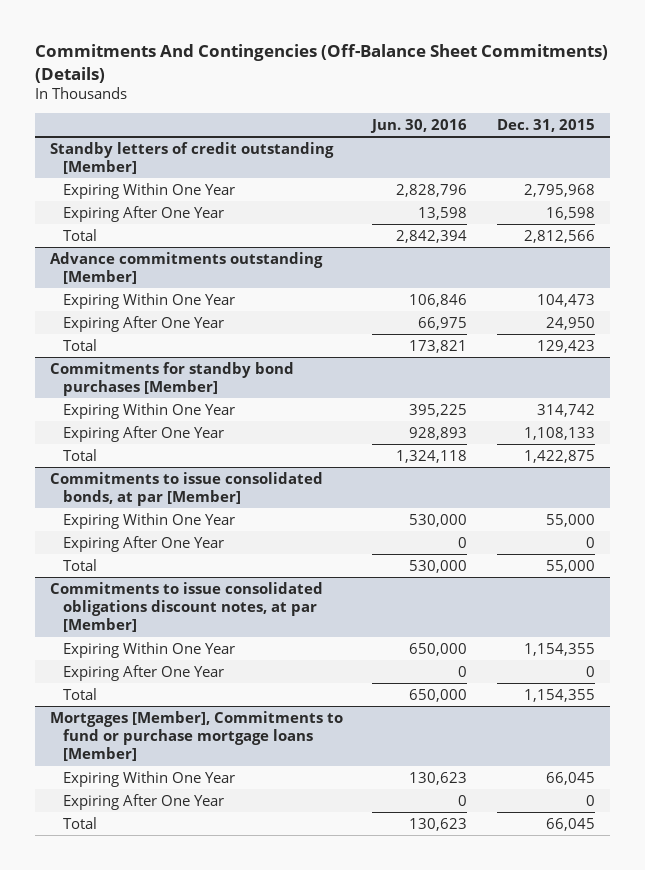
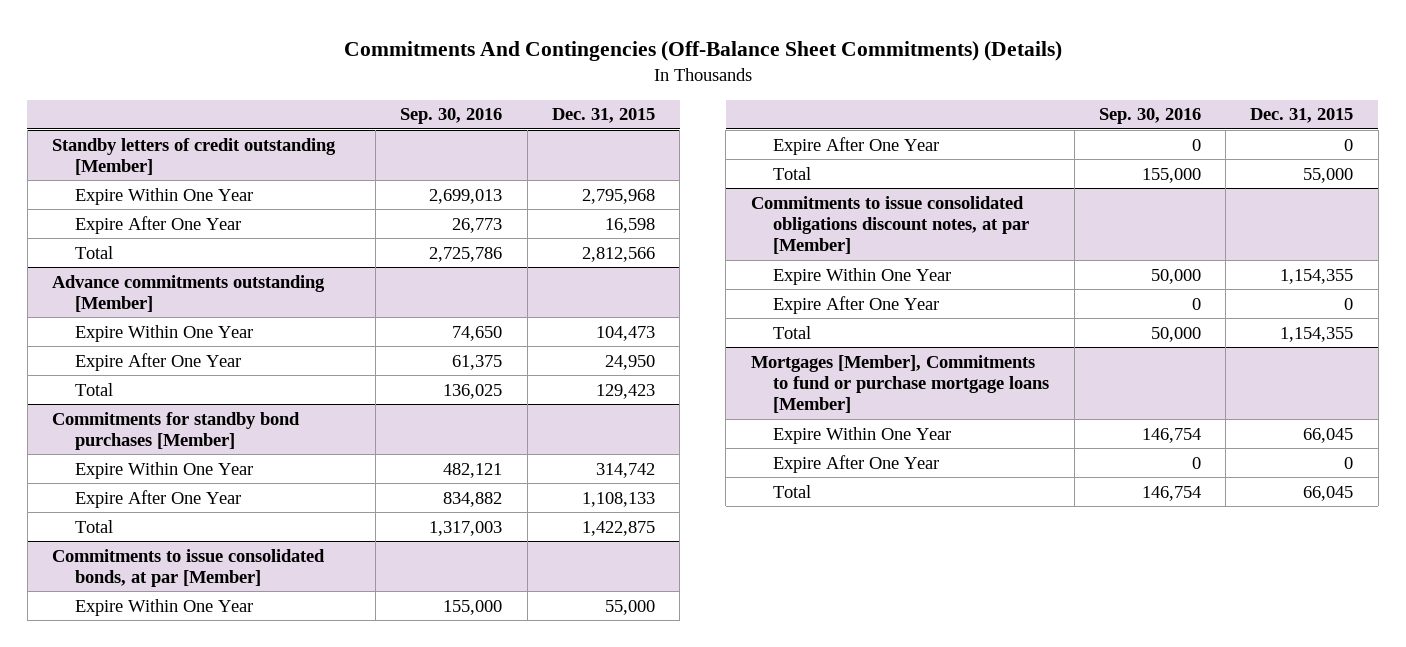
[370,118,468,133] Jun. 30, 2016 -> none
none -> [400,108,503,125] Sep. 30, 2016
[62,182,235,199] Expiring Within One Year -> [74,187,253,205] Expire Within One Year
[62,205,224,222] Expiring After One Year -> [74,215,241,234] Expire After One Year
[62,292,235,309] Expiring Within One Year -> [74,324,253,342] Expire Within One Year
[62,315,224,332] Expiring After One Year -> [74,352,241,371] Expire After One Year
[62,402,235,419] Expiring Within One Year -> [74,461,253,479] Expire Within One Year
[62,425,224,442] Expiring After One Year -> [74,489,241,508] Expire After One Year
[62,512,235,529] Expiring Within One Year -> [74,598,253,616] Expire Within One Year
[62,535,224,552] Expiring After One Year -> [773,136,940,155] Expire After One Year
[62,641,235,658] Expiring Within One Year -> [773,267,952,285] Expire Within One Year
[62,664,224,681] Expiring After One Year -> [773,295,940,314] Expire After One Year
[62,770,235,787] Expiring Within One Year -> [773,426,952,444] Expire Within One Year
[62,793,224,810] Expiring After One Year -> [773,454,940,473] Expire After One Year

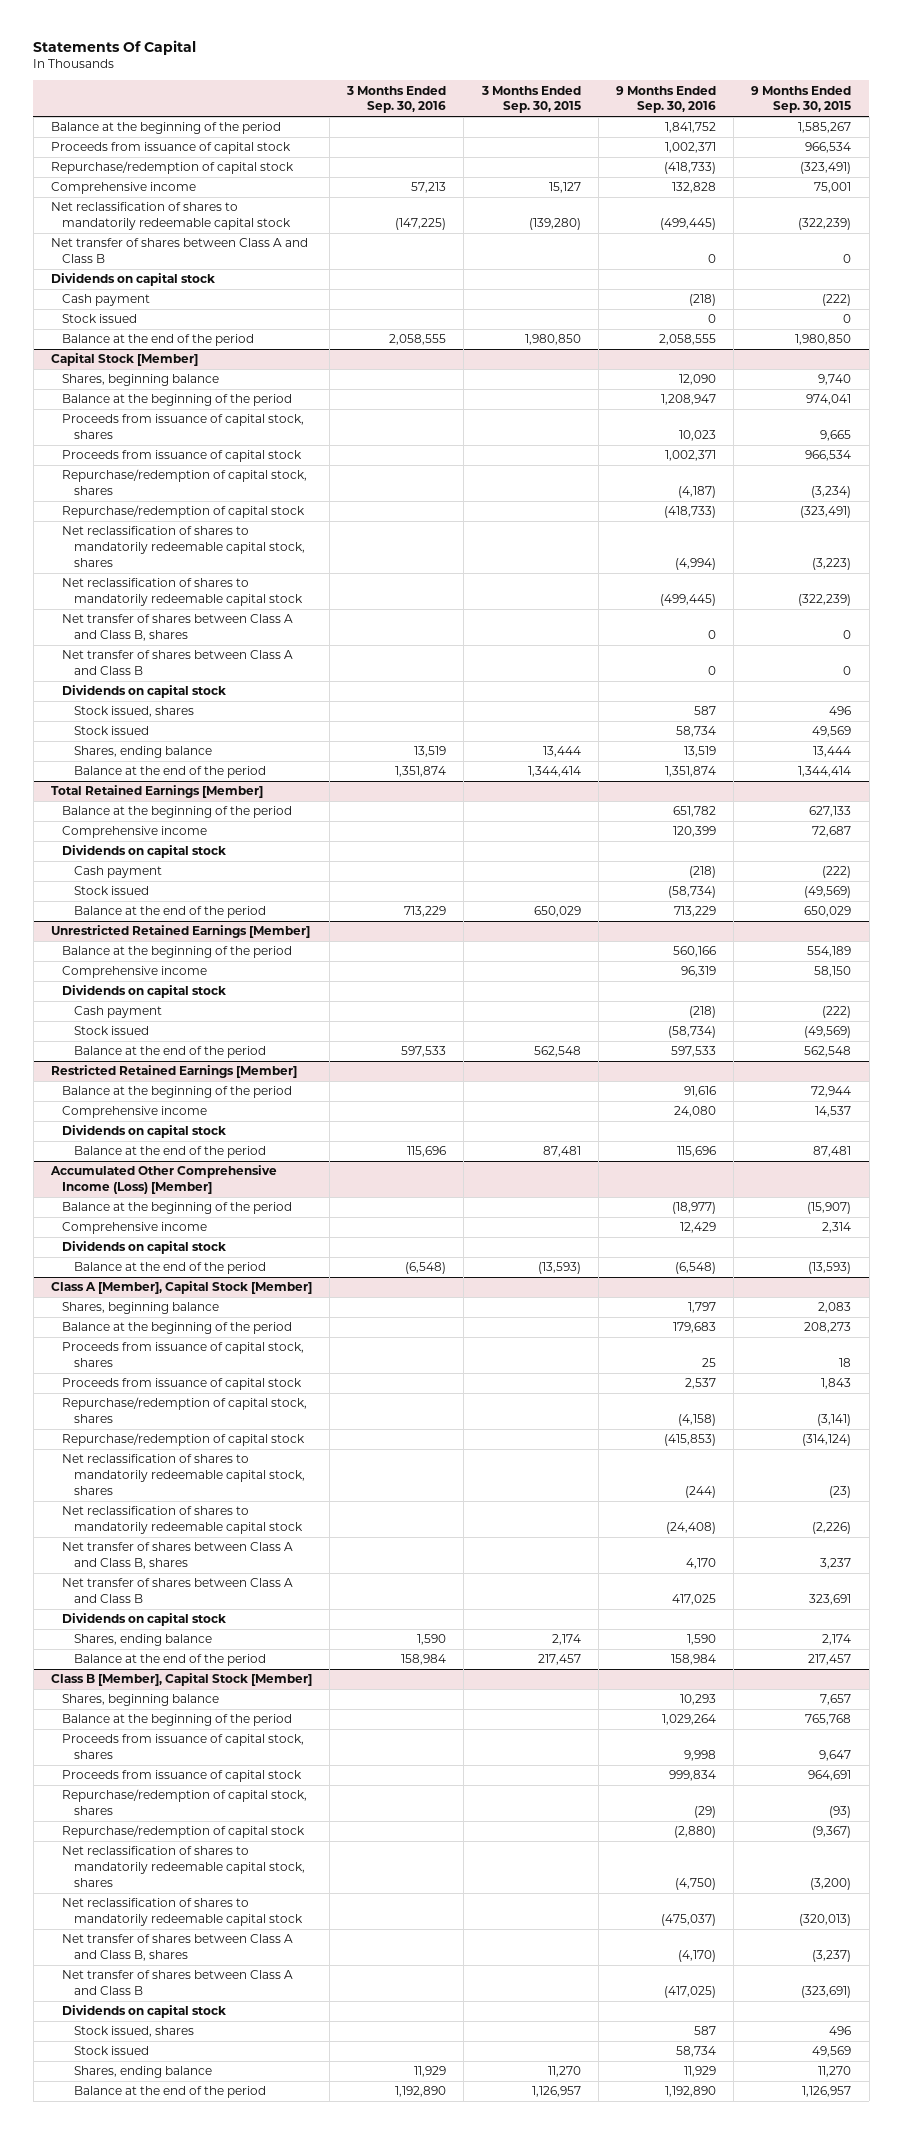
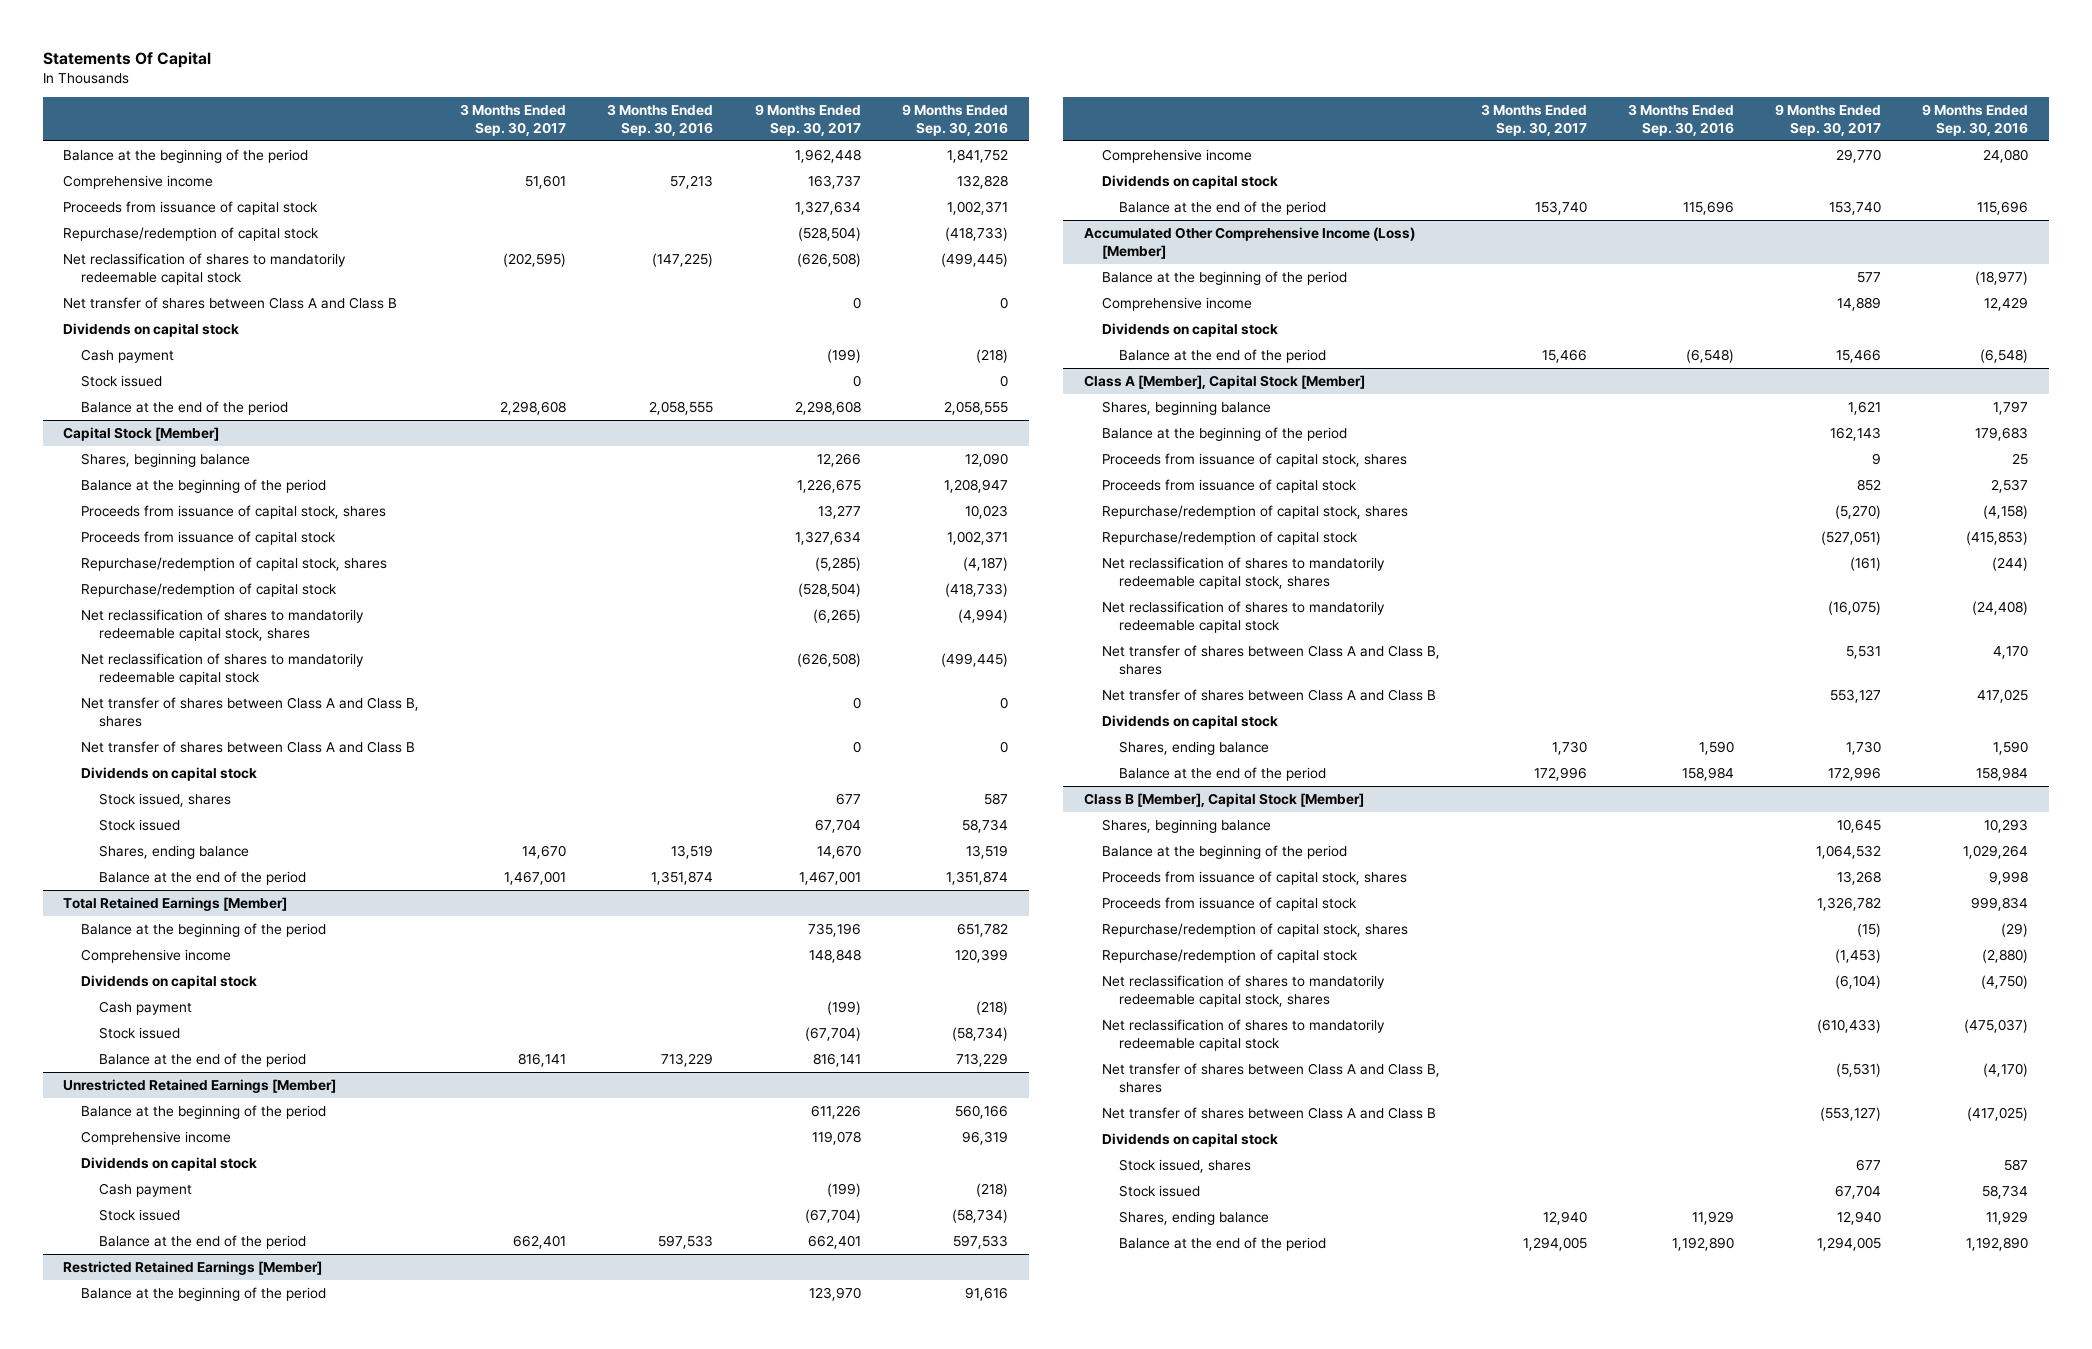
[480,85,581,114] 3 Months Ended Sep. 30, 2015 -> none
[751,85,852,114] 9 Months Ended Sep. 30, 2015 -> none
none -> [460,103,567,136] 3 Months Ended Sep. 30, 2017
none -> [754,103,861,136] 9 Months Ended Sep. 30, 2017
[50,182,196,195] Comprehensive income -> [63,174,214,189] Comprehensive income

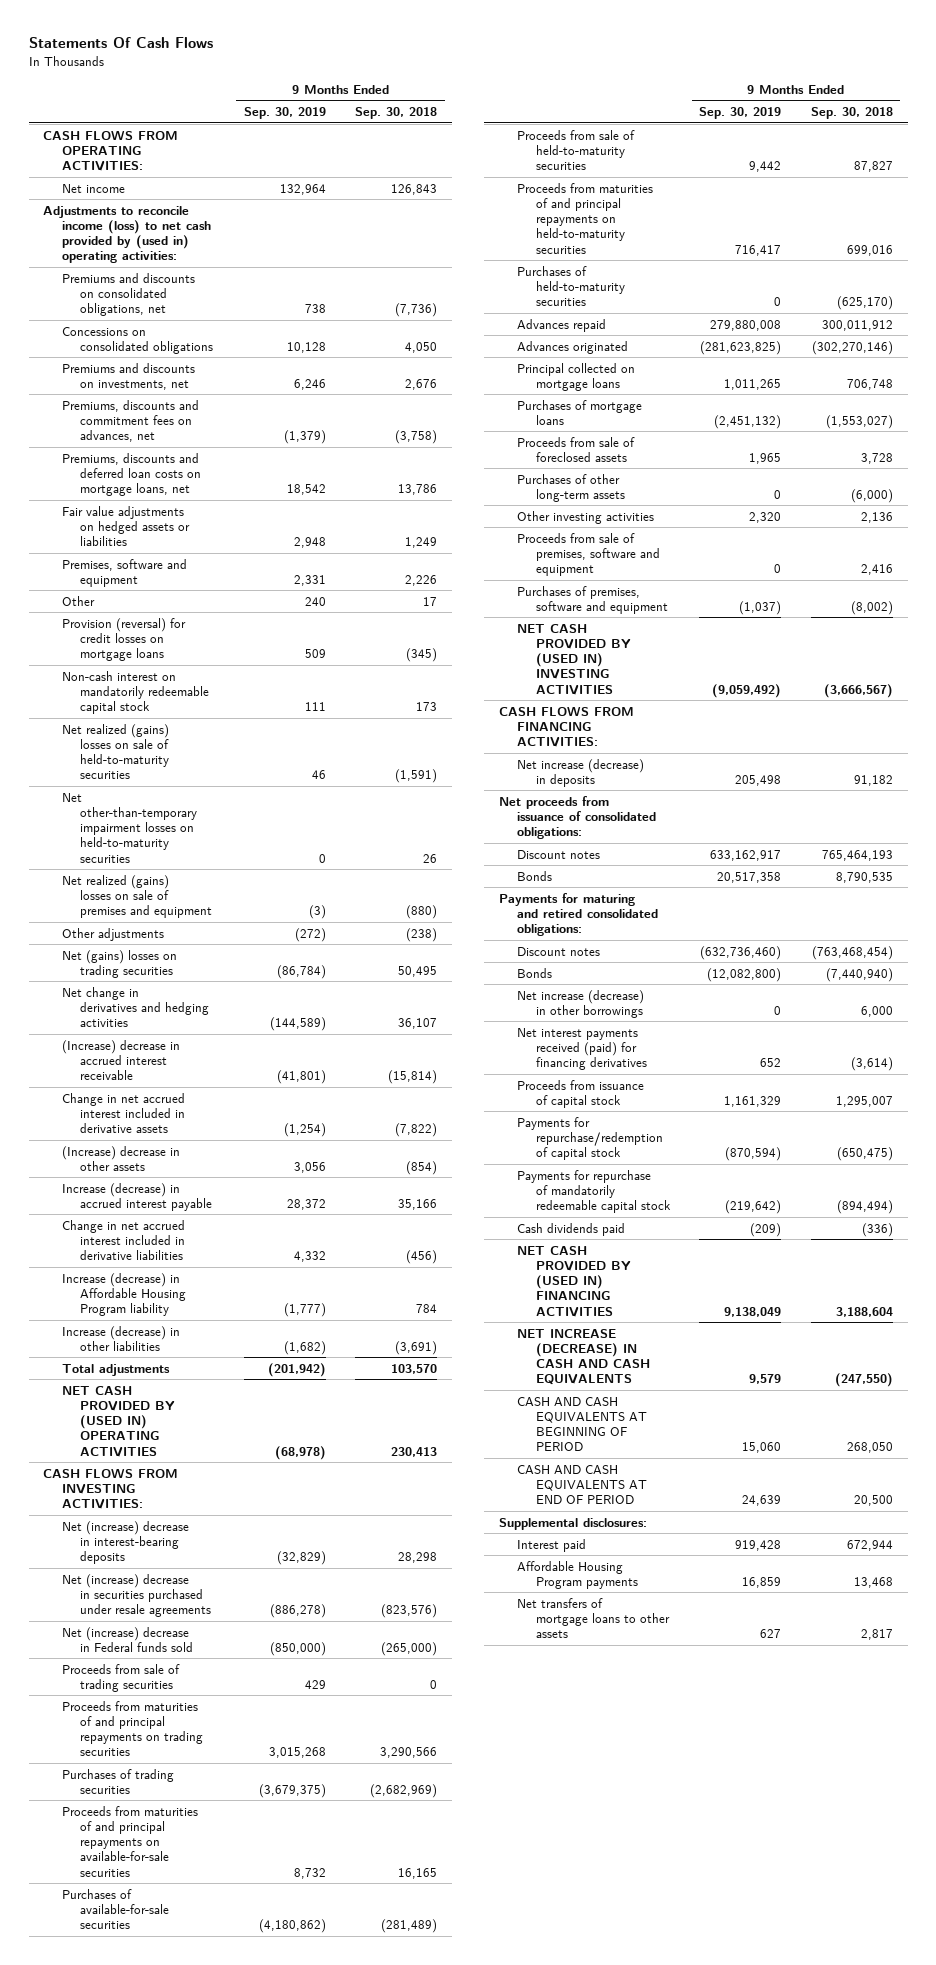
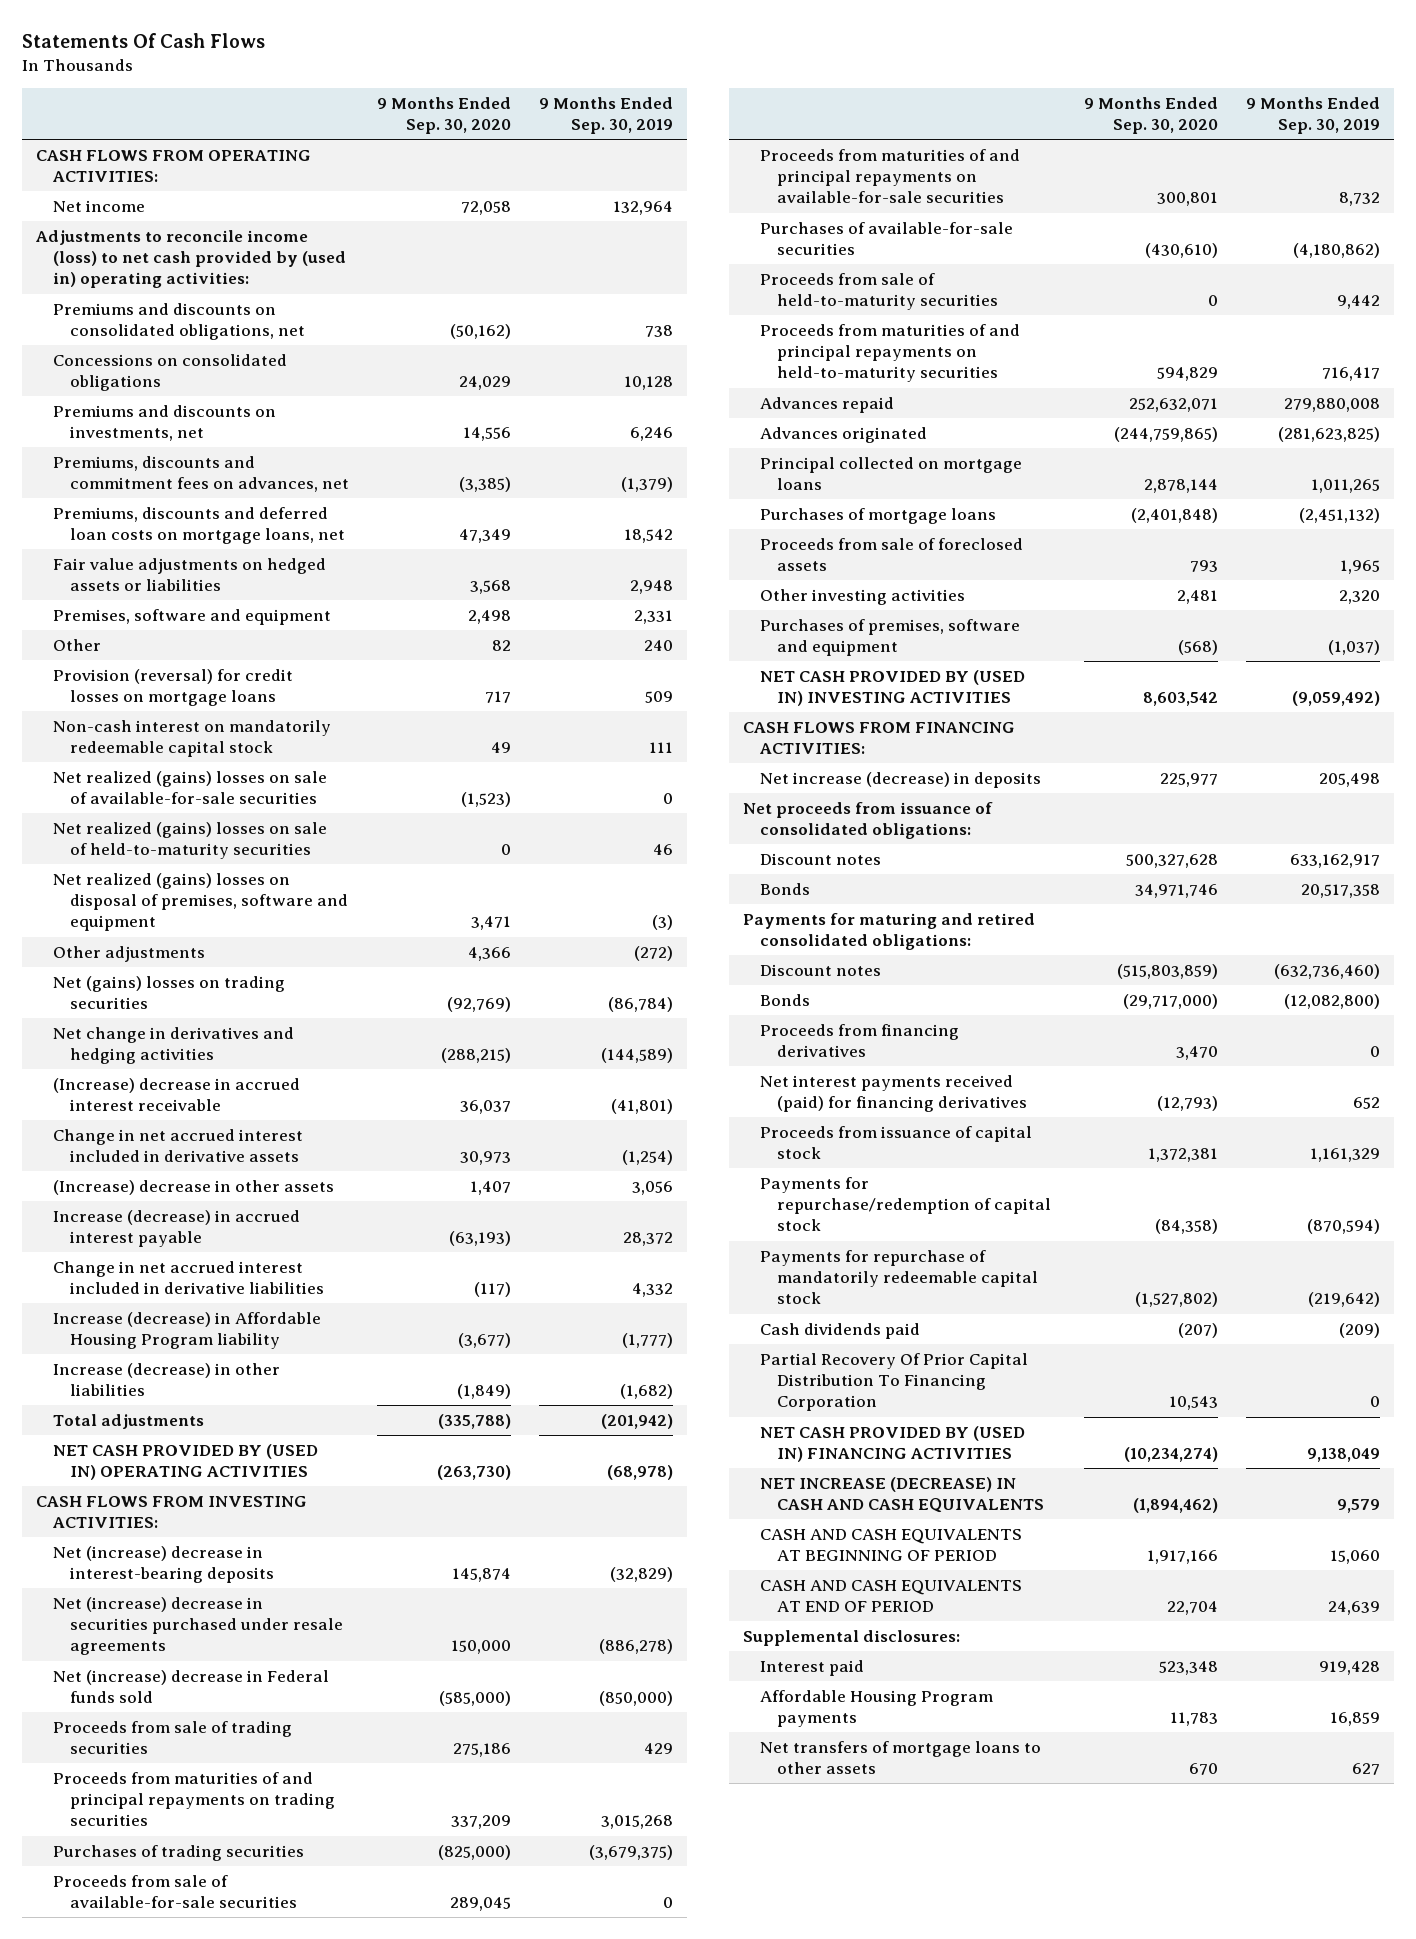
[355,107,438,120] Sep. 30, 2018 -> none
none -> [376,96,511,134] 9 Months Ended Sep. 30, 2020
none -> [52,770,327,805] Net realized (gains) losses on sale of available-for-sale securities
[61,792,198,863] Net other-than-temporary impairment losses on held-to-maturity securities -> none
[61,874,213,919] Net realized (gains) losses on sale of premises and equipment -> [52,872,349,932] Net realized (gains) losses on disposal of premises, software and equipment
none -> [52,1874,298,1909] Proceeds from sale of available-for-sale securities
[517,265,625,307] Purchases of held-to-maturity securities -> none
[517,473,625,502] Purchases of other long-term assets -> none
[517,532,660,577] Proceeds from sale of premises, software and equipment -> none
[517,989,645,1018] Net increase (decrease) in other borrowings -> none
none -> [760,1023,960,1058] Proceeds from financing derivatives
none -> [760,1352,1029,1412] Partial Recovery Of Prior Capital Distribution To Financing Corporation

